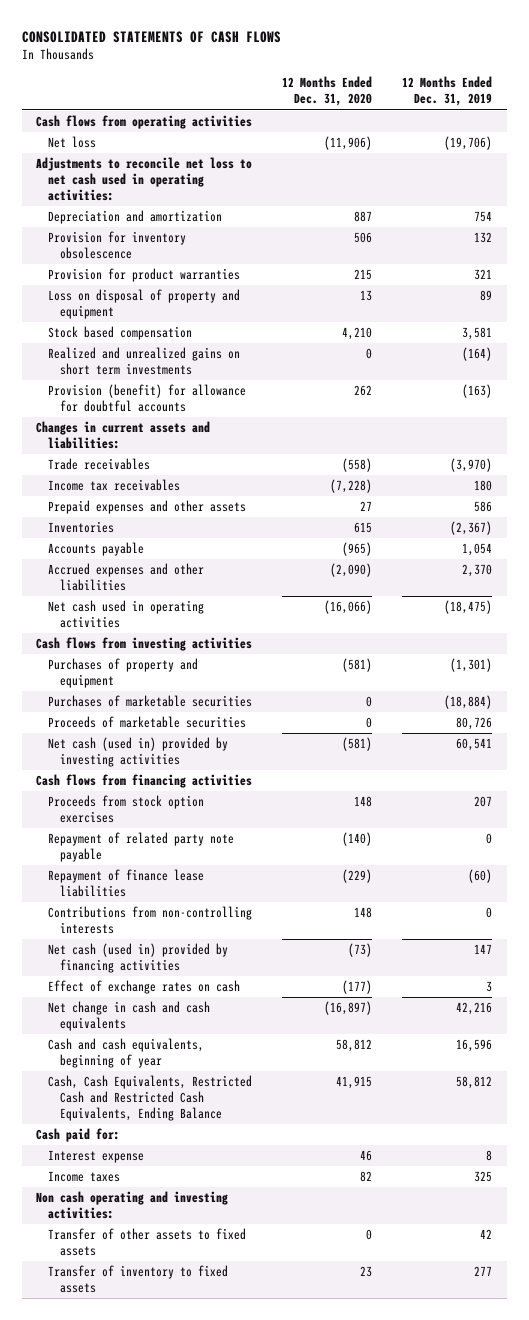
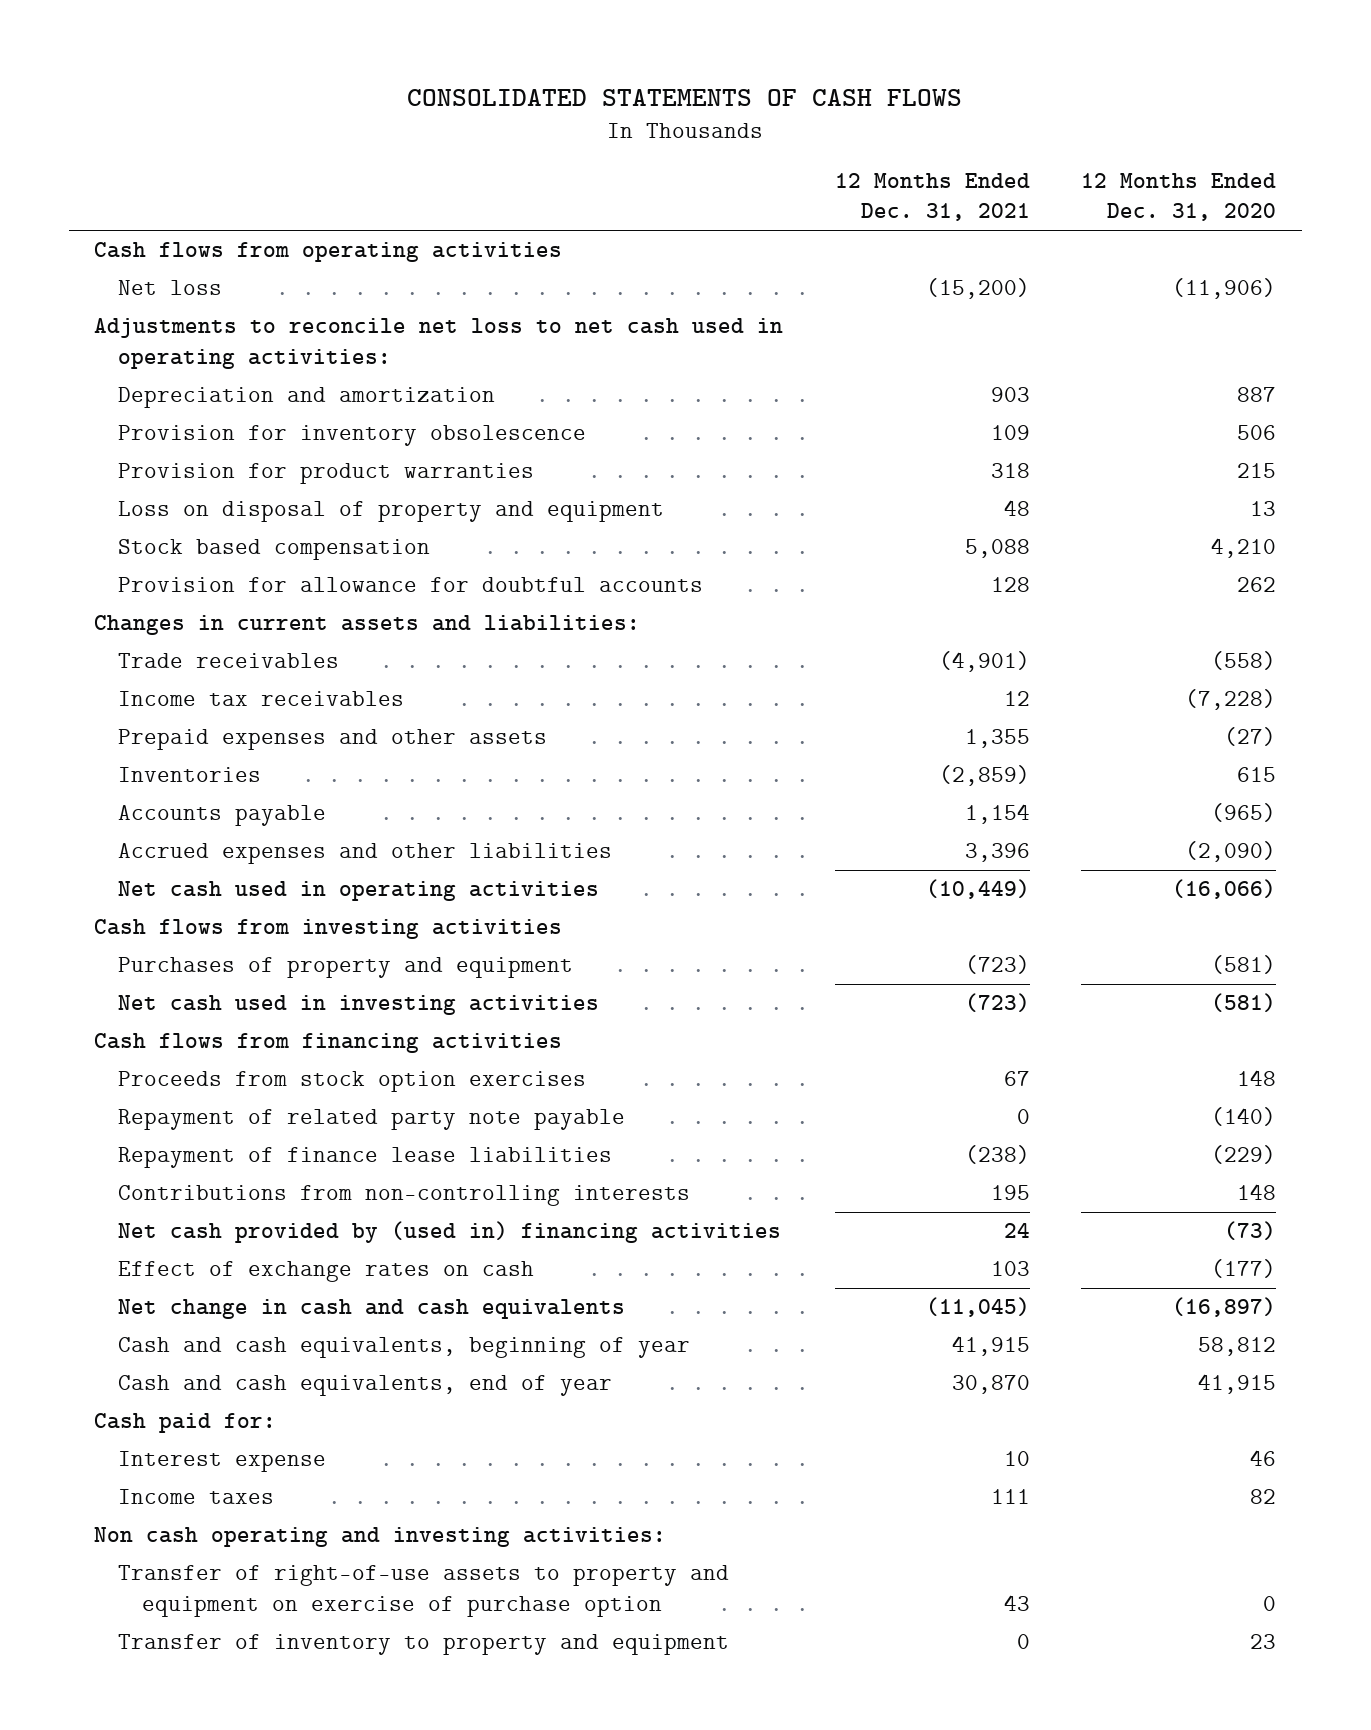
[402,76,493,107] 12 Months Ended Dec. 31, 2019 -> none
none -> [834,172,1030,222] 12 Months Ended Dec. 31, 2021
[48,347,241,376] Realized and unrealized gains on short term investments -> none
[48,384,247,413] Provision (benefit) for allowance for doubtful accounts -> [118,577,704,593] Provision for allowance for doubtful accounts
[360,501,373,512] 27 -> [1224,727,1277,747] (27)
[48,695,253,708] Purchases of marketable securities -> none
[48,716,247,729] Proceeds of marketable securities -> none
[48,737,229,768] Net cash (used in) provided by investing activities -> [118,995,600,1016] Net cash used in investing activities
[48,943,229,974] Net cash (used in) provided by financing activities -> [118,1221,782,1244] Net cash provided by (used in) financing activities
[48,1075,253,1122] Cash, Cash Equivalents, Restricted Cash and Restricted Cash Equivalents, Ending Balance -> [118,1375,613,1397] Cash and cash equivalents, end of year
[48,1228,247,1257] Transfer of other assets to fixed assets -> [118,1565,730,1617] Transfer of right-of-use assets to property and equipment on exercise of purchase option
[48,1265,229,1294] Transfer of inventory to fixed assets -> [118,1634,730,1656] Transfer of inventory to property and equipment

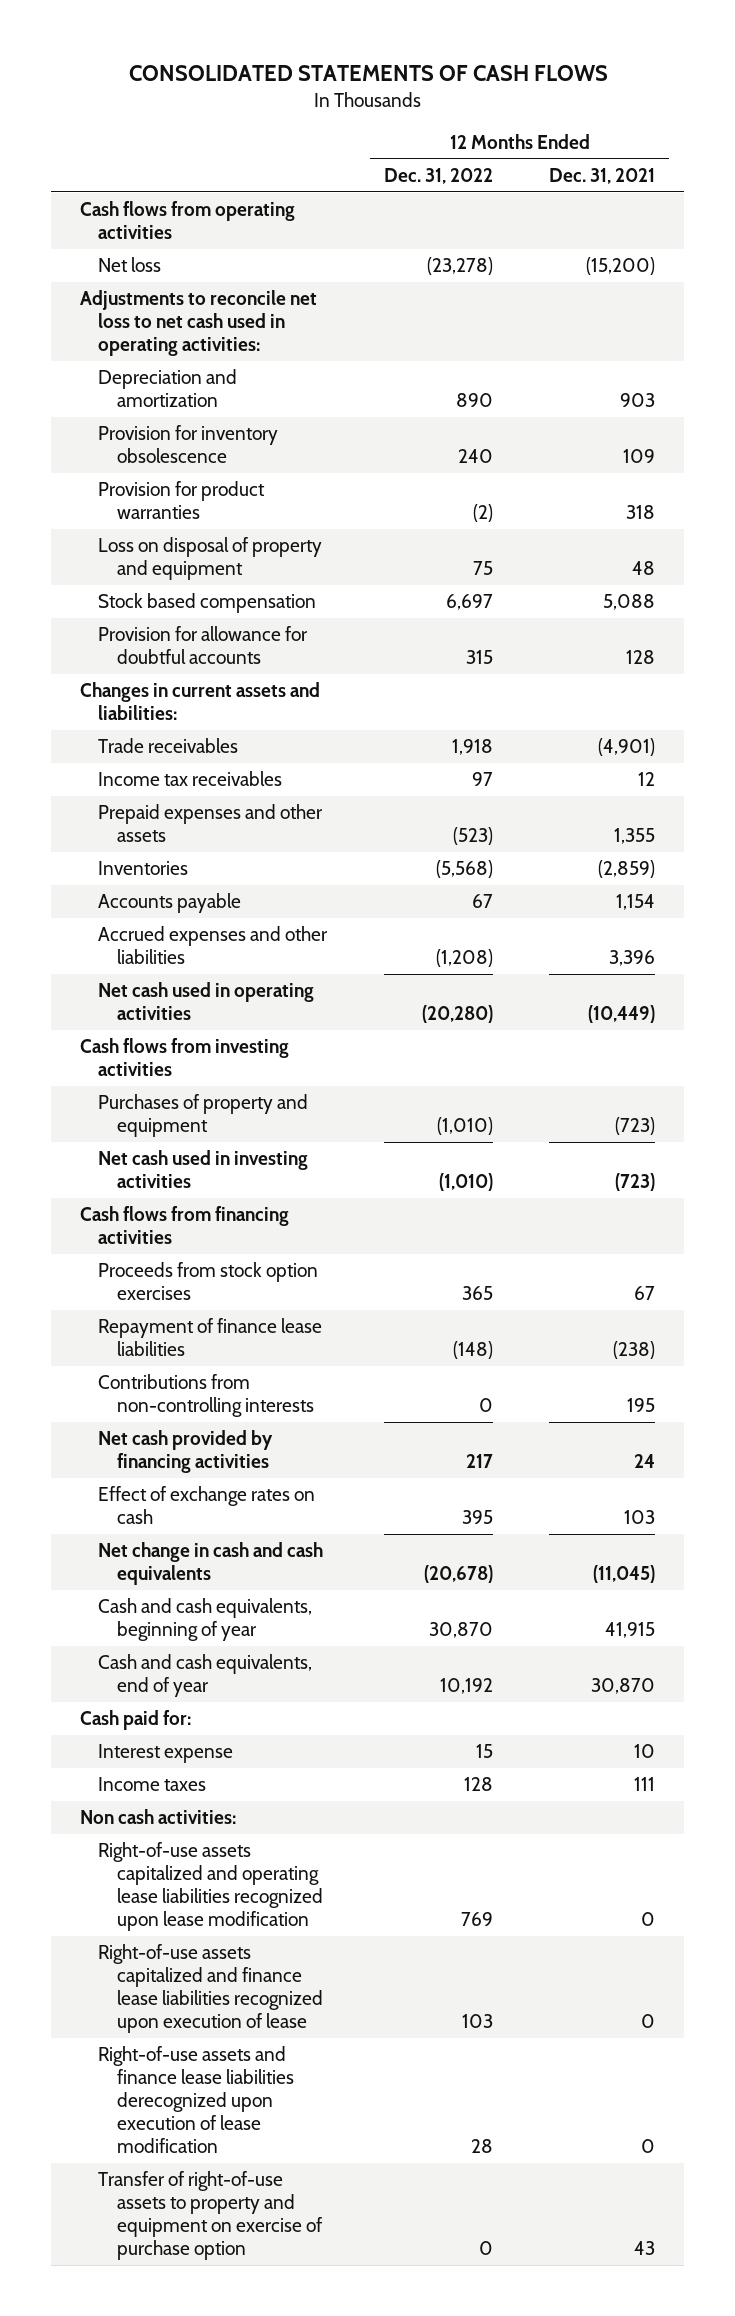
[1081,172,1277,222] 12 Months Ended Dec. 31, 2020 -> none
none -> [383,167,493,184] Dec. 31, 2022
[118,1109,626,1131] Repayment of related party note payable -> none
[118,1221,782,1244] Net cash provided by (used in) financing activities -> [98,1430,274,1474] Net cash provided by financing activities
[94,1527,667,1548] Non cash operating and investing activities: -> [79,1809,236,1825] Non cash activities:
none -> [98,1842,324,1932] Right-of-use assets capitalized and operating lease liabilities recognized upon lease modification
none -> [98,1944,324,2034] Right-of-use assets capitalized and finance lease liabilities recognized upon execution of lease
none -> [98,2046,295,2154] Right-of-use assets and finance lease liabilities derecognized upon execution of lease modification
[118,1634,730,1656] Transfer of inventory to property and equipment -> none

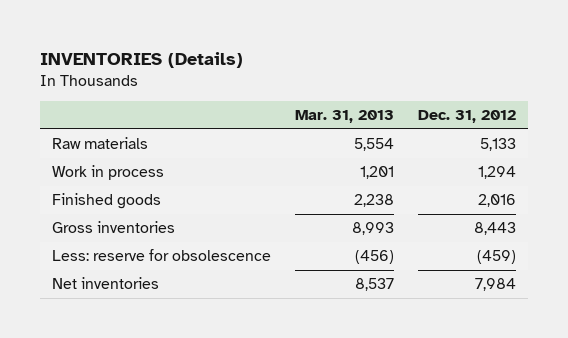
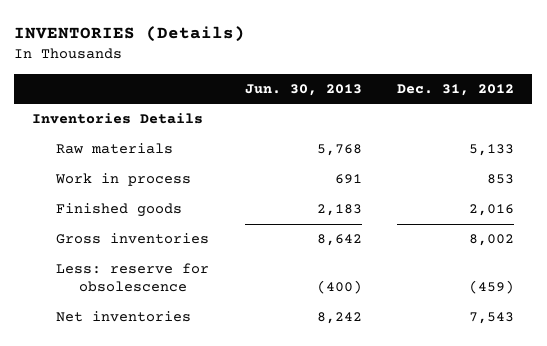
[295,110,395,124] Mar. 31, 2013 -> none
none -> [244,83,362,96] Jun. 30, 2013
none -> [32,113,204,125] Inventories Details
[477,166,516,180] 1,294 -> [487,174,515,185] 853
[473,222,516,236] 8,443 -> [469,234,515,247] 8,002
[474,278,516,292] 7,984 -> [469,312,515,325] 7,543

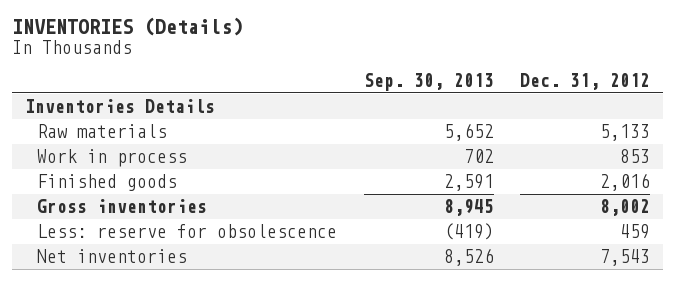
[244,83,362,96] Jun. 30, 2013 -> none
none -> [363,72,494,91] Sep. 30, 2013
[469,280,515,295] (459) -> [620,223,651,239] 459

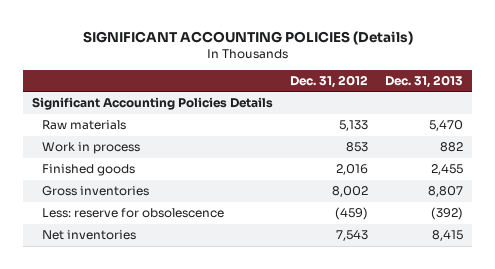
[12,17,244,37] INVENTORIES (Details) -> [82,30,413,45] SIGNIFICANT ACCOUNTING POLICIES (Details)
[363,72,494,91] Sep. 30, 2013 -> none
none -> [385,74,464,88] Dec. 31, 2013
[25,98,216,113] Inventories Details -> none
none -> [31,97,273,111] Significant Accounting Policies Details
[620,223,651,239] 459 -> [335,207,369,221] (459)

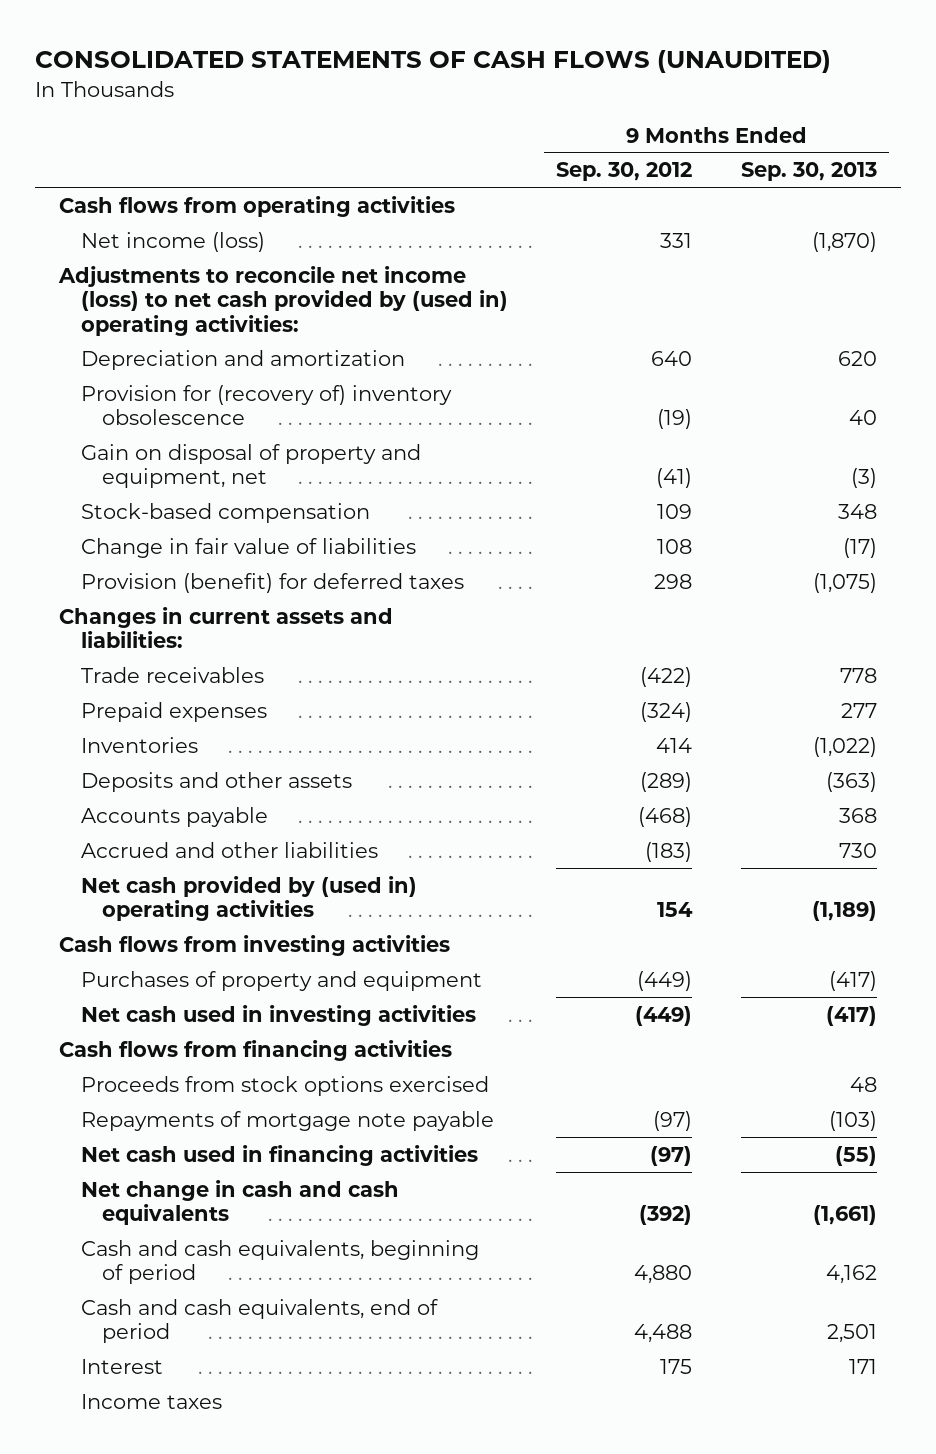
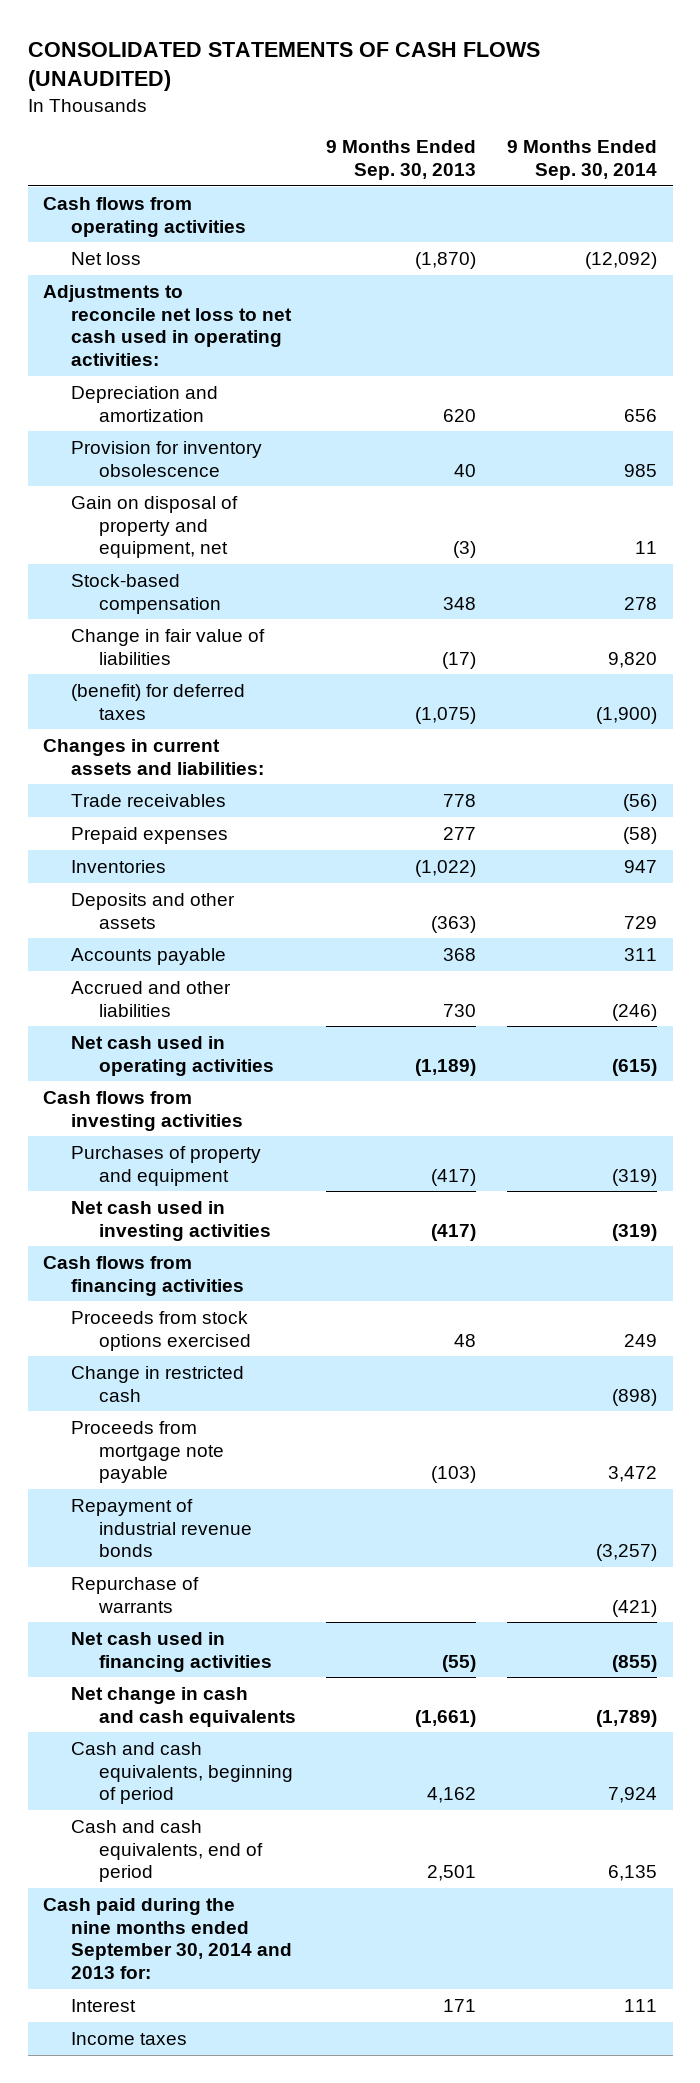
[556,162,693,182] Sep. 30, 2012 -> none
none -> [507,140,658,181] 9 Months Ended Sep. 30, 2014
[80,231,265,252] Net income (loss) -> [70,251,141,265] Net loss
[58,265,508,336] Adjustments to reconcile net income (loss) to net cash provided by (used in) operating activities: -> [42,284,292,366] Adjustments to reconcile net loss to net cash used in operating activities:
[80,384,452,426] Provision for (recovery of) inventory obsolescence -> [70,440,262,477] Provision for inventory obsolescence
[80,572,464,593] Provision (benefit) for deferred taxes -> [70,683,245,720] (benefit) for deferred taxes
[80,875,417,922] Net cash provided by (used in) operating activities -> [70,1035,274,1076] Net cash used in operating activities
none -> [70,1365,244,1402] Change in restricted cash
[80,1110,494,1131] Repayments of mortgage note payable -> [70,1420,224,1484] Proceeds from mortgage note payable
none -> [70,1498,252,1558] Repayment of industrial revenue bonds
none -> [70,1576,199,1613] Repurchase of warrants
none -> [42,1897,292,1979] Cash paid during the nine months ended September 30, 2014 and 2013 for:

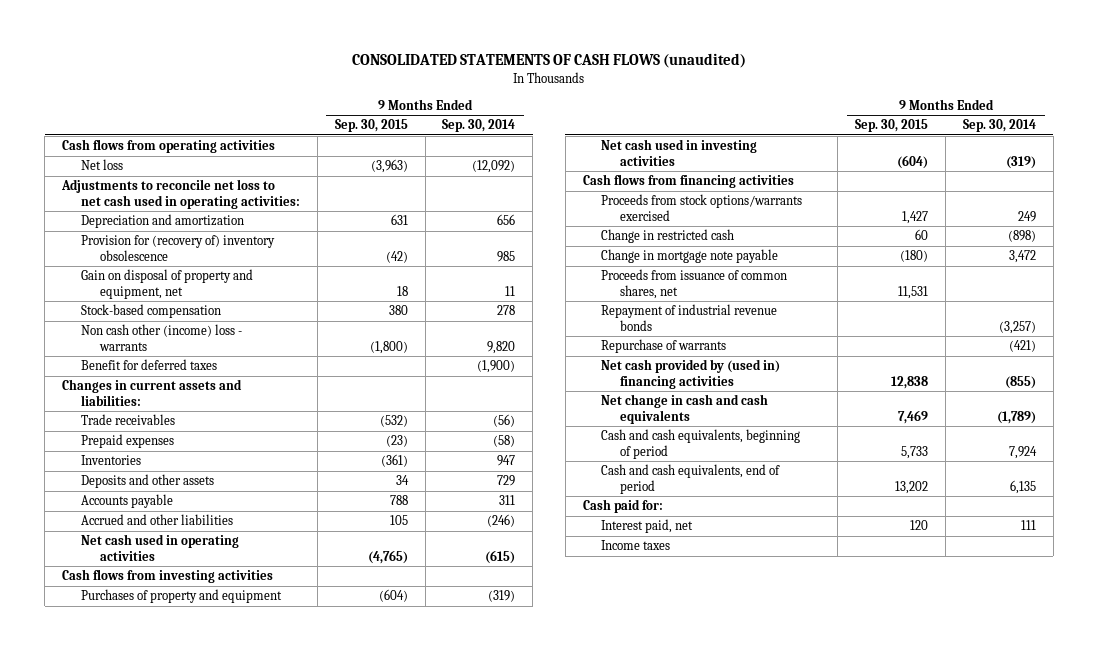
[27,41,540,92] CONSOLIDATED STATEMENTS OF CASH FLOWS (UNAUDITED) -> [351,52,746,68] CONSOLIDATED STATEMENTS OF CASH FLOWS (unaudited)
[326,140,477,181] 9 Months Ended Sep. 30, 2013 -> none
none -> [334,119,408,133] Sep. 30, 2015
[70,440,262,477] Provision for inventory obsolescence -> [81,235,276,261] Provision for (recovery of) inventory obsolescence
[70,628,265,665] Change in fair value of liabilities -> [81,324,243,351] Non cash other (income) loss - warrants
[70,683,245,720] (benefit) for deferred taxes -> [81,359,218,371] Benefit for deferred taxes
[70,1310,251,1351] Proceeds from stock options exercised -> [601,194,803,221] Proceeds from stock options/warrants exercised
[70,1420,224,1484] Proceeds from mortgage note payable -> [601,249,779,264] Change in mortgage note payable
none -> [601,269,788,299] Proceeds from issuance of common shares, net
[70,1631,272,1672] Net cash used in financing activities -> [601,359,781,389] Net cash provided by (used in) financing activities
[42,1897,292,1979] Cash paid during the nine months ended September 30, 2014 and 2013 for: -> [582,499,663,514] Cash paid for:
[70,1998,136,2012] Interest -> [601,519,694,534] Interest paid, net

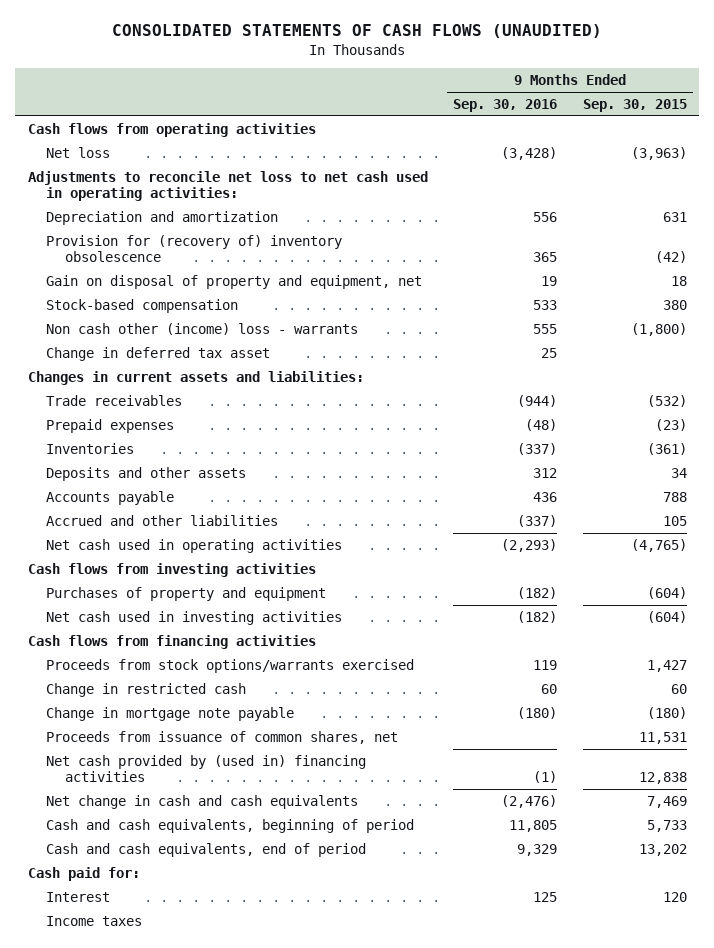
[351,52,746,68] CONSOLIDATED STATEMENTS OF CASH FLOWS (unaudited) -> [112,24,603,39] CONSOLIDATED STATEMENTS OF CASH FLOWS (UNAUDITED)
[442,119,516,133] Sep. 30, 2014 -> none
none -> [453,98,558,112] Sep. 30, 2016
[81,359,218,371] Benefit for deferred taxes -> none
none -> [46,346,271,361] Change in deferred tax asset
[601,304,778,331] Repayment of industrial revenue bonds -> none
[601,339,727,354] Repurchase of warrants -> none
[601,519,694,534] Interest paid, net -> [46,891,111,902] Interest

